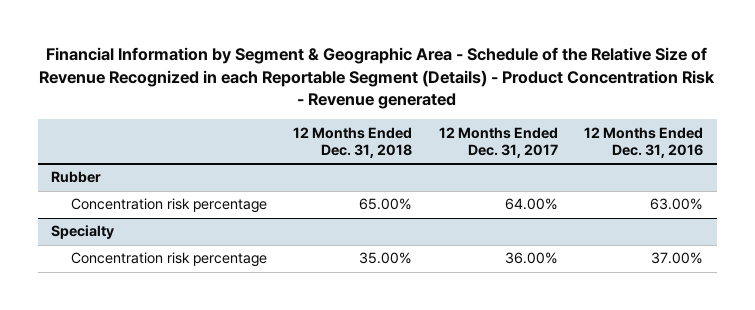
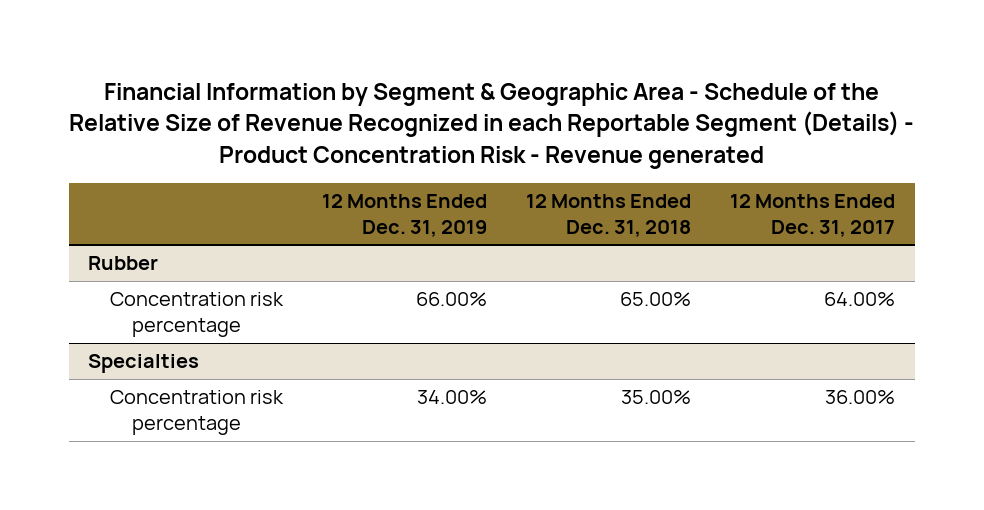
[584,126,704,159] 12 Months Ended Dec. 31, 2016 -> none
none -> [322,194,488,237] 12 Months Ended Dec. 31, 2019
[51,225,115,240] Specialty -> [88,354,200,374] Specialties

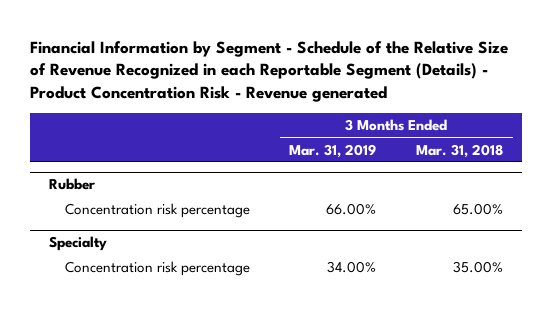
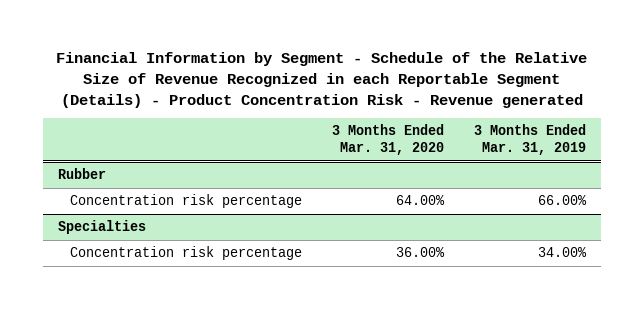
[415,143,503,158] Mar. 31, 2018 -> none
none -> [331,124,444,156] 3 Months Ended Mar. 31, 2020
[49,236,108,252] Specialty -> [57,220,146,235] Specialties

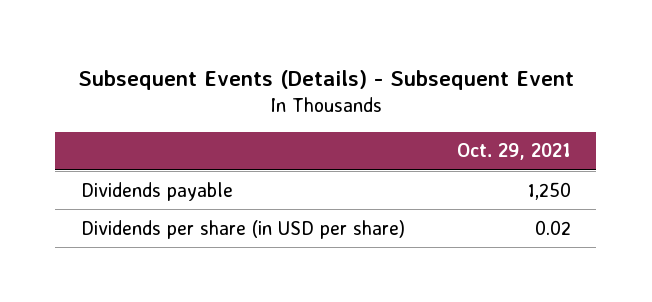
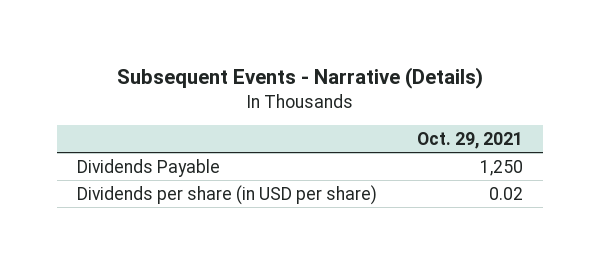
[77,69,574,90] Subsequent Events (Details) - Subsequent Event -> [116,66,483,89] Subsequent Events - Narrative (Details)
[81,181,234,201] Dividends payable -> [76,158,220,177] Dividends Payable

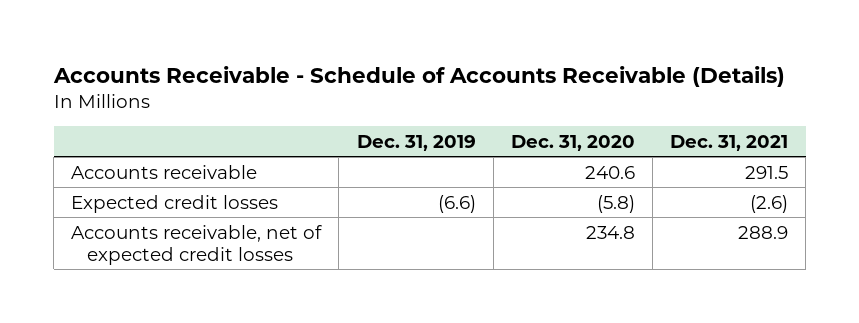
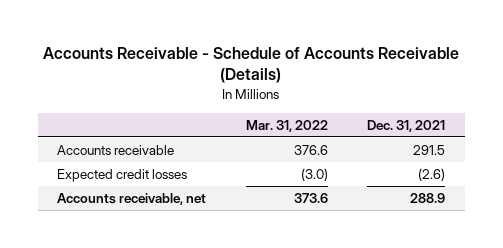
[356,134,476,151] Dec. 31, 2019 -> none
[510,134,635,151] Dec. 31, 2020 -> none
none -> [245,119,328,132] Mar. 31, 2022
[71,224,323,265] Accounts receivable, net of expected credit losses -> [57,193,207,206] Accounts receivable, net

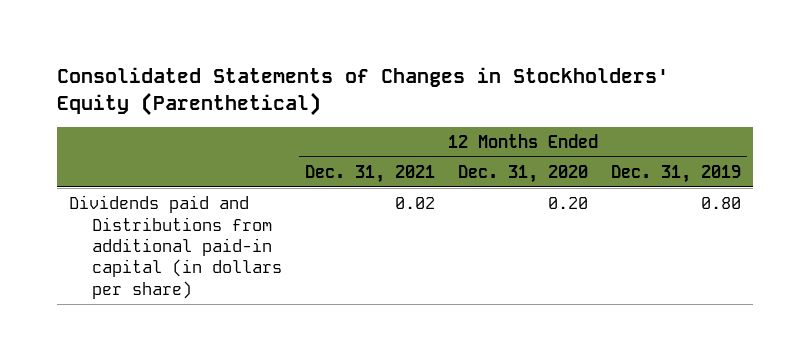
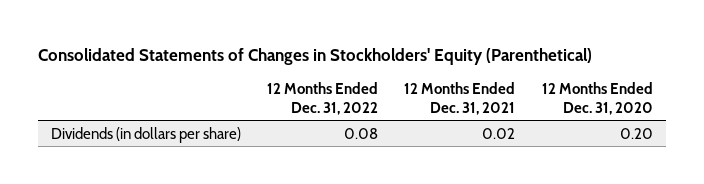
[611,164,742,183] Dec. 31, 2019 -> none
none -> [267,81,379,115] 12 Months Ended Dec. 31, 2022
[68,195,282,299] Dividends paid and Distributions from additional paid-in capital (in dollars per share) -> [51,126,242,143] Dividends (in dollars per share)

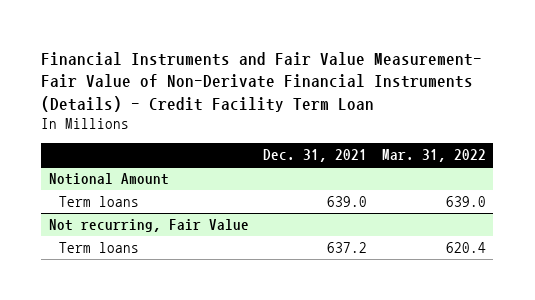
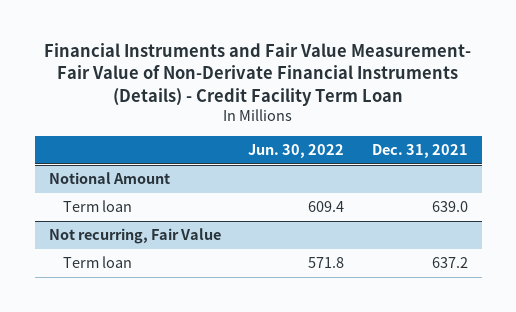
[381,148,486,162] Mar. 31, 2022 -> none
none -> [248,143,345,158] Jun. 30, 2022
[59,196,140,208] Term loans -> [62,200,132,213] Term loan
[59,242,140,254] Term loans -> [62,256,132,269] Term loan

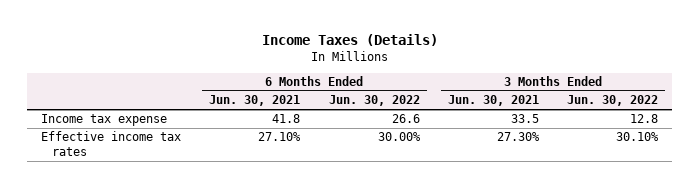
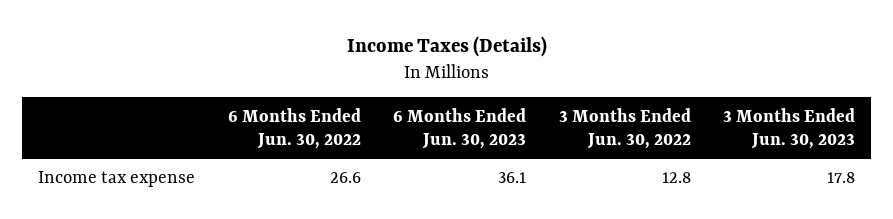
[209,95,301,107] Jun. 30, 2021 -> none
[447,95,539,107] Jun. 30, 2021 -> none
none -> [393,107,527,149] 6 Months Ended Jun. 30, 2023
none -> [722,107,855,149] 3 Months Ended Jun. 30, 2023
[41,131,182,157] Effective income tax rates -> none

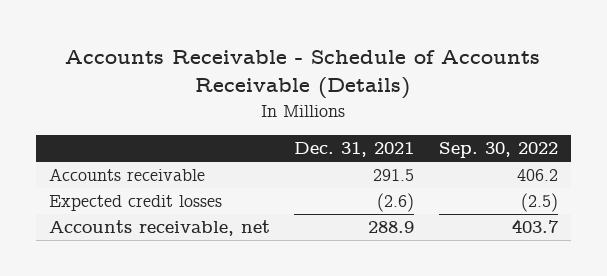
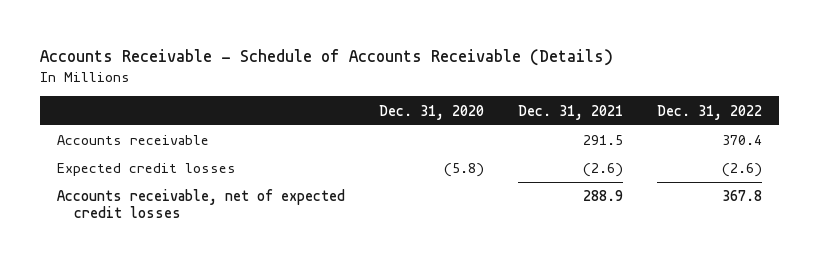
[439,142,559,159] Sep. 30, 2022 -> none
none -> [378,104,484,120] Dec. 31, 2020
none -> [657,104,763,120] Dec. 31, 2022
[48,220,270,237] Accounts receivable, net -> [56,189,345,219] Accounts receivable, net of expected credit losses

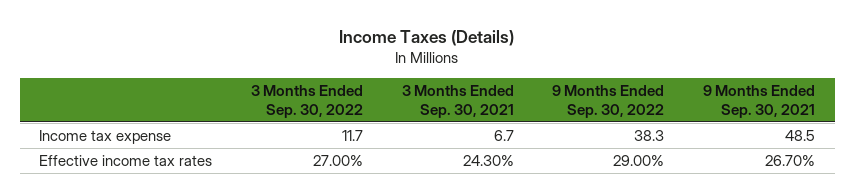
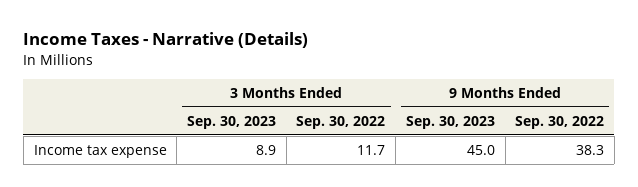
[339,29,515,46] Income Taxes (Details) -> [23,32,309,49] Income Taxes - Narrative (Details)
[401,84,514,118] 3 Months Ended Sep. 30, 2021 -> none
[703,84,816,118] 9 Months Ended Sep. 30, 2021 -> none
none -> [186,116,276,130] Sep. 30, 2023
none -> [405,116,495,130] Sep. 30, 2023
[38,155,212,167] Effective income tax rates -> none

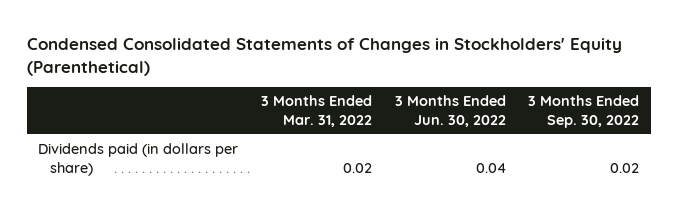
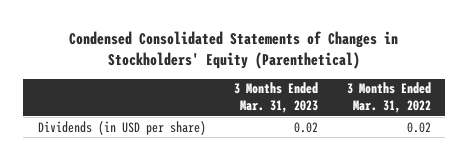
[394,95,506,128] 3 Months Ended Jun. 30, 2022 -> none
[528,95,640,129] 3 Months Ended Sep. 30, 2022 -> none
none -> [234,82,319,114] 3 Months Ended Mar. 31, 2023
[38,142,239,176] Dividends paid (in dollars per share) -> [37,120,206,135] Dividends (in USD per share)

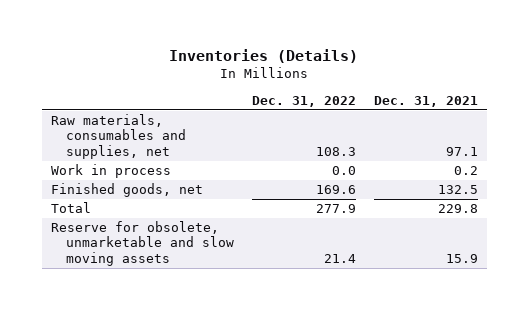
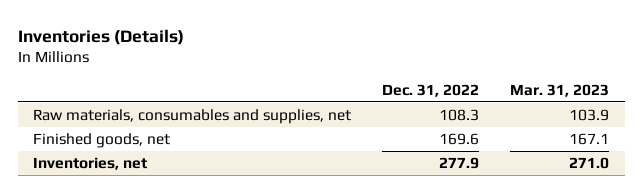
[373,96,478,108] Dec. 31, 2021 -> none
none -> [510,83,610,97] Mar. 31, 2023
[50,164,171,179] Work in process -> none
[50,221,234,266] Reserve for obsolete, unmarketable and slow moving assets -> none
[50,202,91,214] Total -> [33,157,148,171] Inventories, net

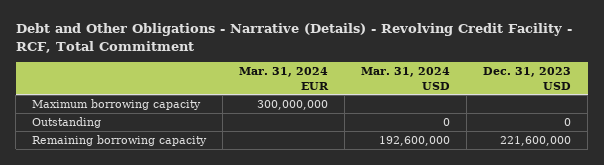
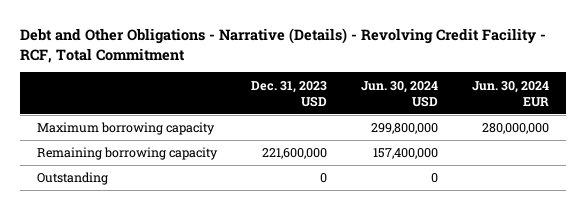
[239,67,330,90] Mar. 31, 2024 EUR -> none
[361,67,451,90] Mar. 31, 2024 USD -> none
none -> [360,80,438,107] Jun. 30, 2024 USD
none -> [471,80,549,107] Jun. 30, 2024 EUR
[32,117,102,129] Outstanding -> [37,172,109,186] Outstanding

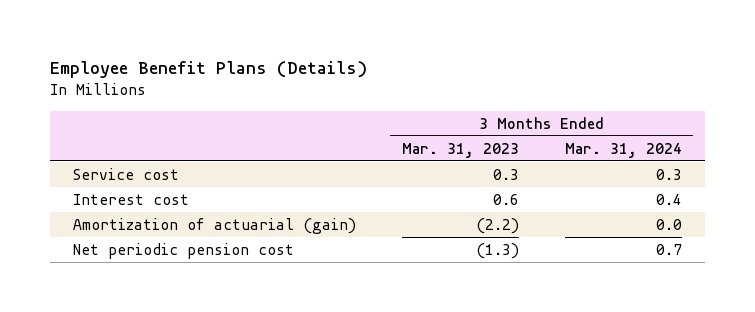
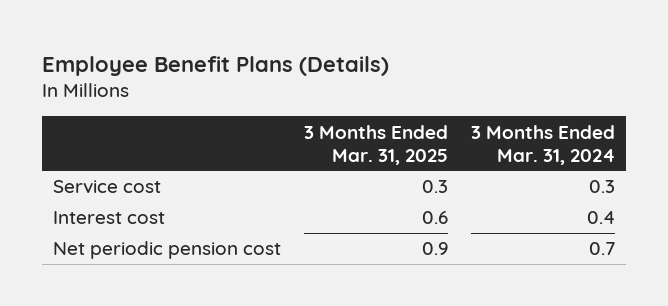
[401,142,519,158] Mar. 31, 2023 -> none
none -> [304,124,449,165] 3 Months Ended Mar. 31, 2025
[72,217,356,234] Amortization of actuarial (gain) -> none

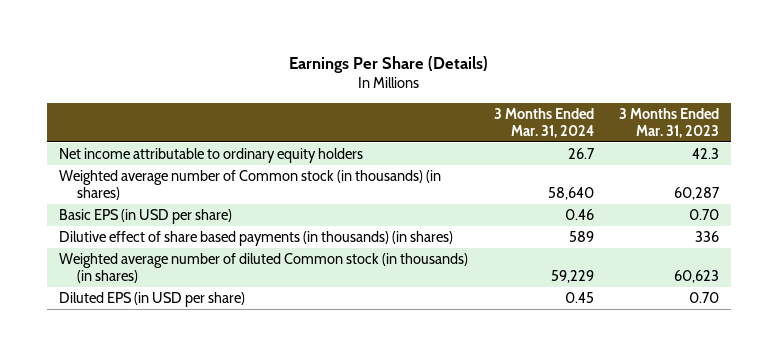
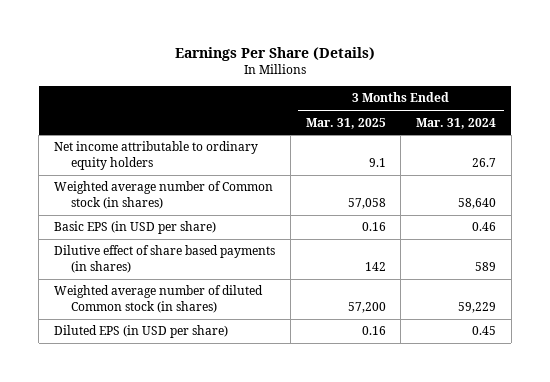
[618,107,719,139] 3 Months Ended Mar. 31, 2023 -> none
none -> [305,117,386,129] Mar. 31, 2025
[59,169,442,201] Weighted average number of Common stock (in thousands) (in shares) -> [54,181,274,210] Weighted average number of Common stock (in shares)
[59,230,454,246] Dilutive effect of share based payments (in thousands) (in shares) -> [54,245,276,274] Dilutive effect of share based payments (in shares)
[59,252,469,284] Weighted average number of diluted Common stock (in thousands) (in shares) -> [54,285,264,314] Weighted average number of diluted Common stock (in shares)

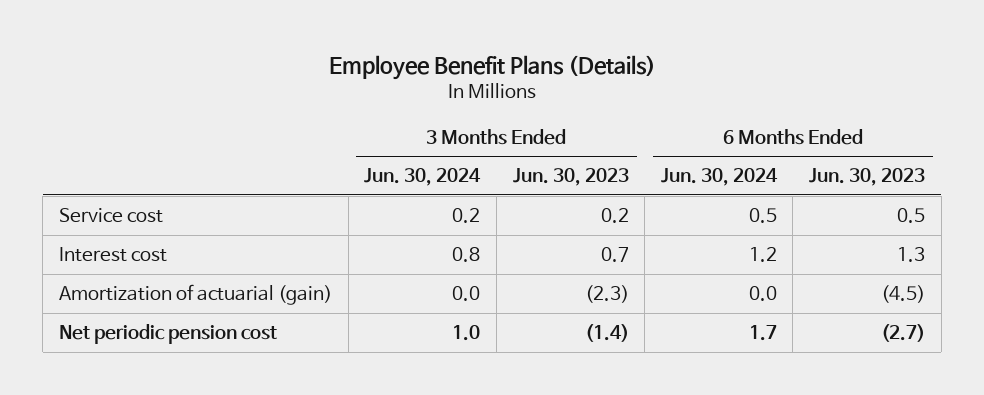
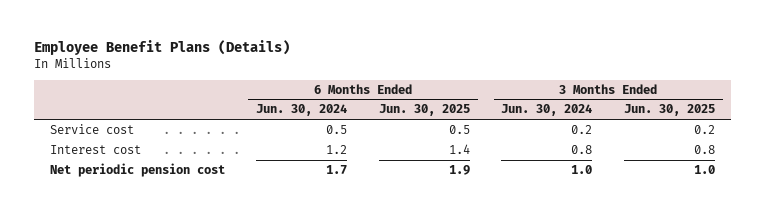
[512,168,629,187] Jun. 30, 2023 -> none
[809,168,926,187] Jun. 30, 2023 -> none
none -> [378,104,470,117] Jun. 30, 2025
none -> [624,104,716,117] Jun. 30, 2025
[59,284,333,306] Amortization of actuarial (gain) -> none

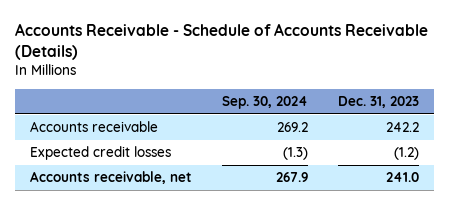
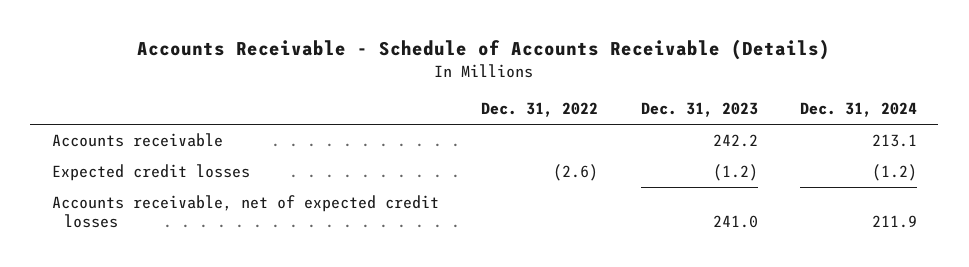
[222,95,309,109] Sep. 30, 2024 -> none
none -> [481,102,599,118] Dec. 31, 2022
none -> [800,102,918,118] Dec. 31, 2024
[30,171,193,185] Accounts receivable, net -> [51,195,439,228] Accounts receivable, net of expected credit losses

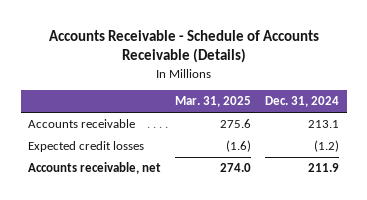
[481,102,599,118] Dec. 31, 2022 -> none
[640,102,758,118] Dec. 31, 2023 -> none
none -> [175,96,252,108] Mar. 31, 2025
[51,195,439,228] Accounts receivable, net of expected credit losses -> [27,161,161,174] Accounts receivable, net

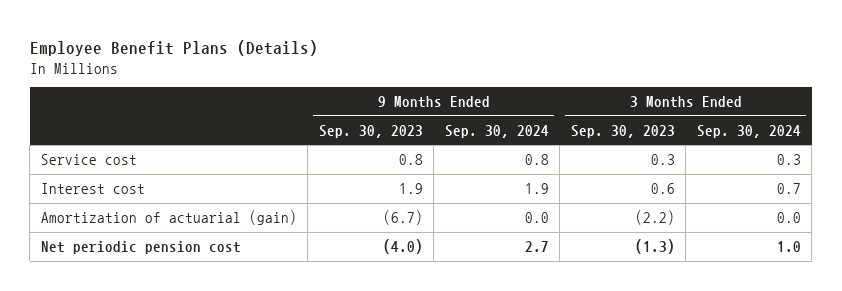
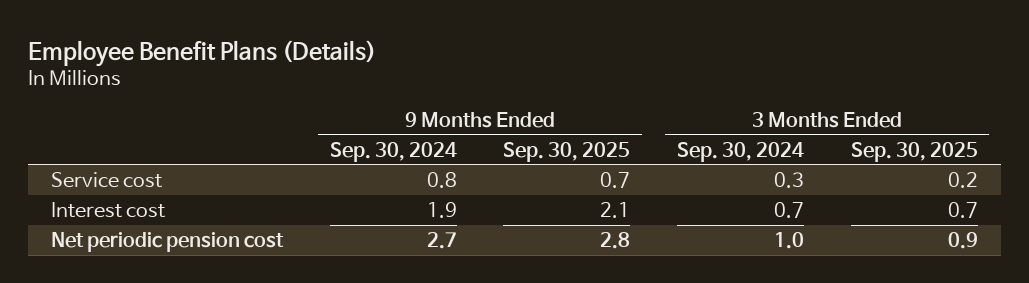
[318,124,423,138] Sep. 30, 2023 -> none
[570,124,675,138] Sep. 30, 2023 -> none
none -> [503,141,631,162] Sep. 30, 2025
none -> [850,141,978,162] Sep. 30, 2025
[40,209,297,225] Amortization of actuarial (gain) -> none

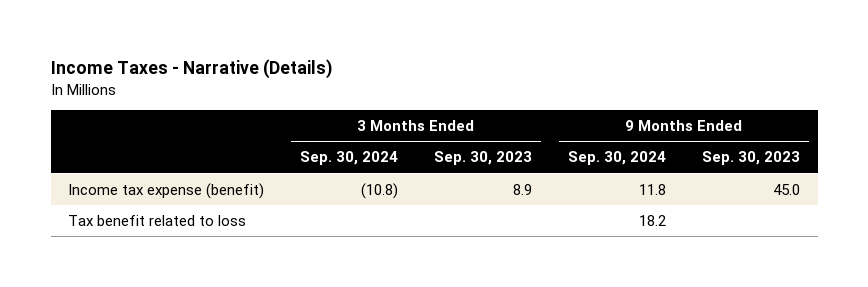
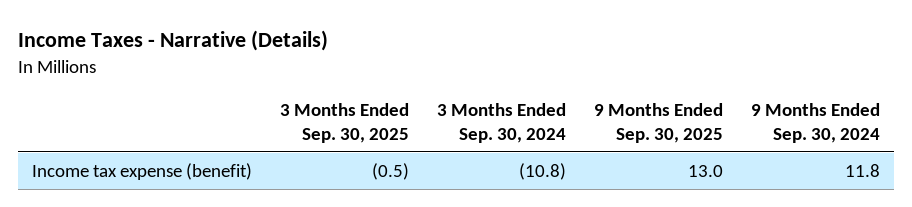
[434,151,533,166] Sep. 30, 2023 -> none
[702,151,801,166] Sep. 30, 2023 -> none
none -> [279,102,409,143] 3 Months Ended Sep. 30, 2025
none -> [594,102,724,143] 9 Months Ended Sep. 30, 2025
[68,215,247,227] Tax benefit related to loss -> none

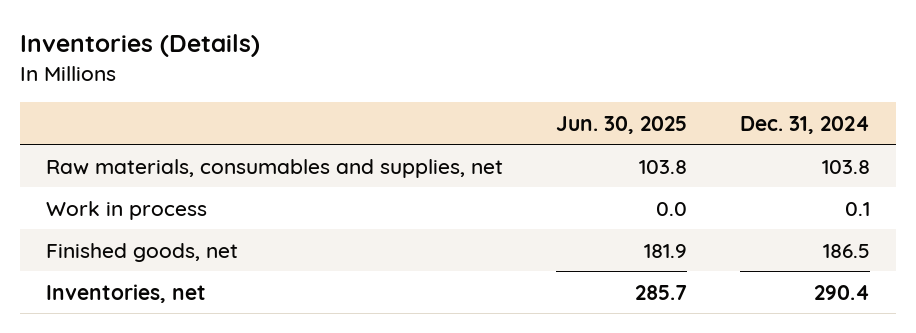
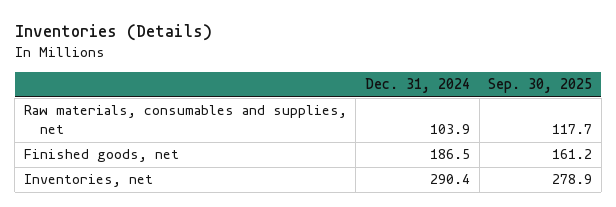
[555,115,687,134] Jun. 30, 2025 -> none
none -> [488,78,593,94] Sep. 30, 2025
[46,200,208,220] Work in process -> none
[821,159,870,174] 103.8 -> [430,124,471,135] 103.9

